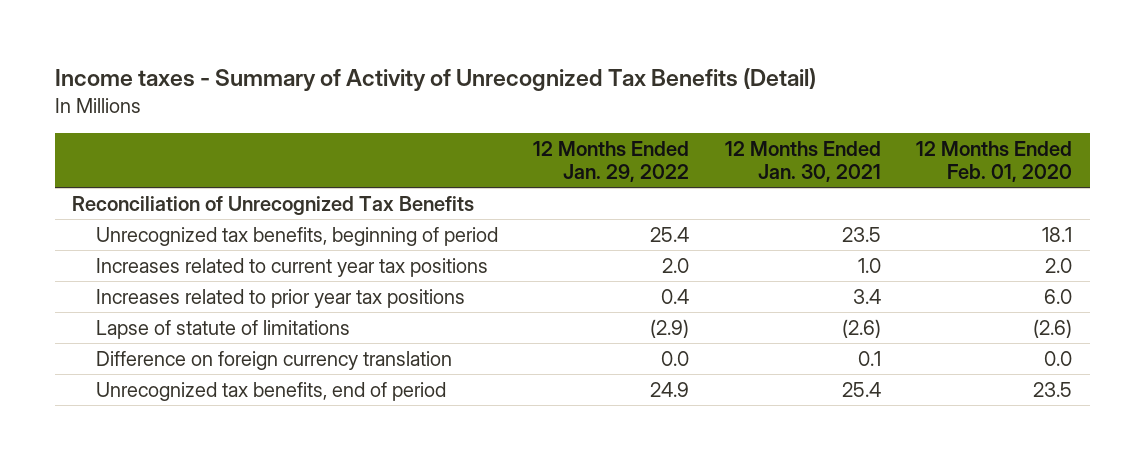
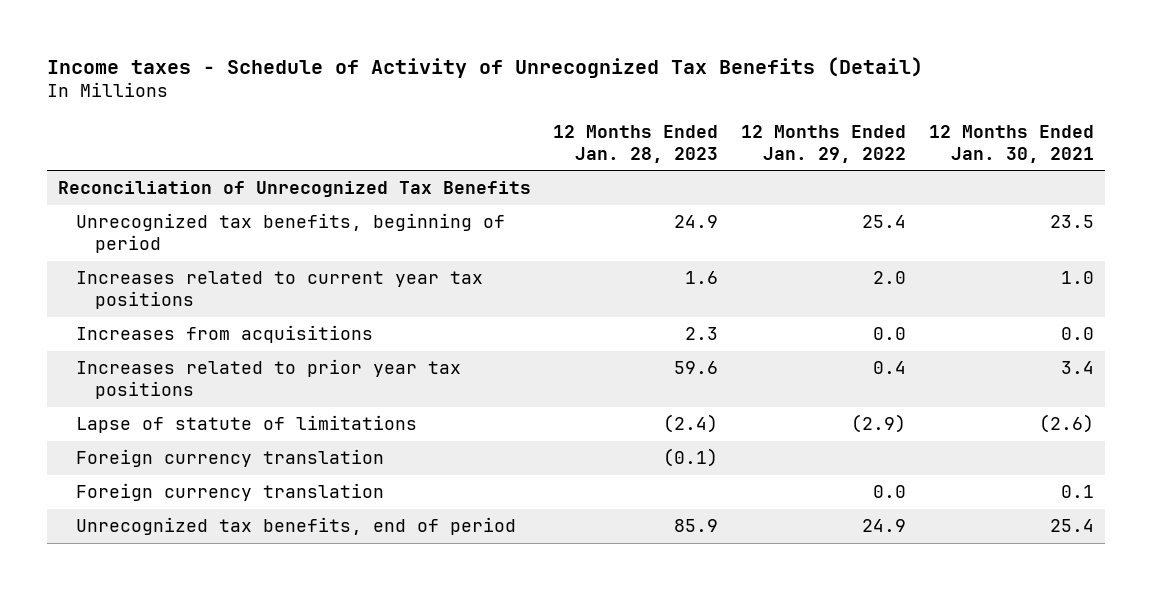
[54,67,816,91] Income taxes - Summary of Activity of Unrecognized Tax Benefits (Detail) -> [46,56,923,78] Income taxes - Schedule of Activity of Unrecognized Tax Benefits (Detail)
[915,140,1072,183] 12 Months Ended Feb. 01, 2020 -> none
none -> [553,124,719,163] 12 Months Ended Jan. 28, 2023
none -> [76,325,374,344] Increases from acquisitions
none -> [76,449,385,468] Foreign currency translation
[96,350,453,370] Difference on foreign currency translation -> [76,483,385,502] Foreign currency translation

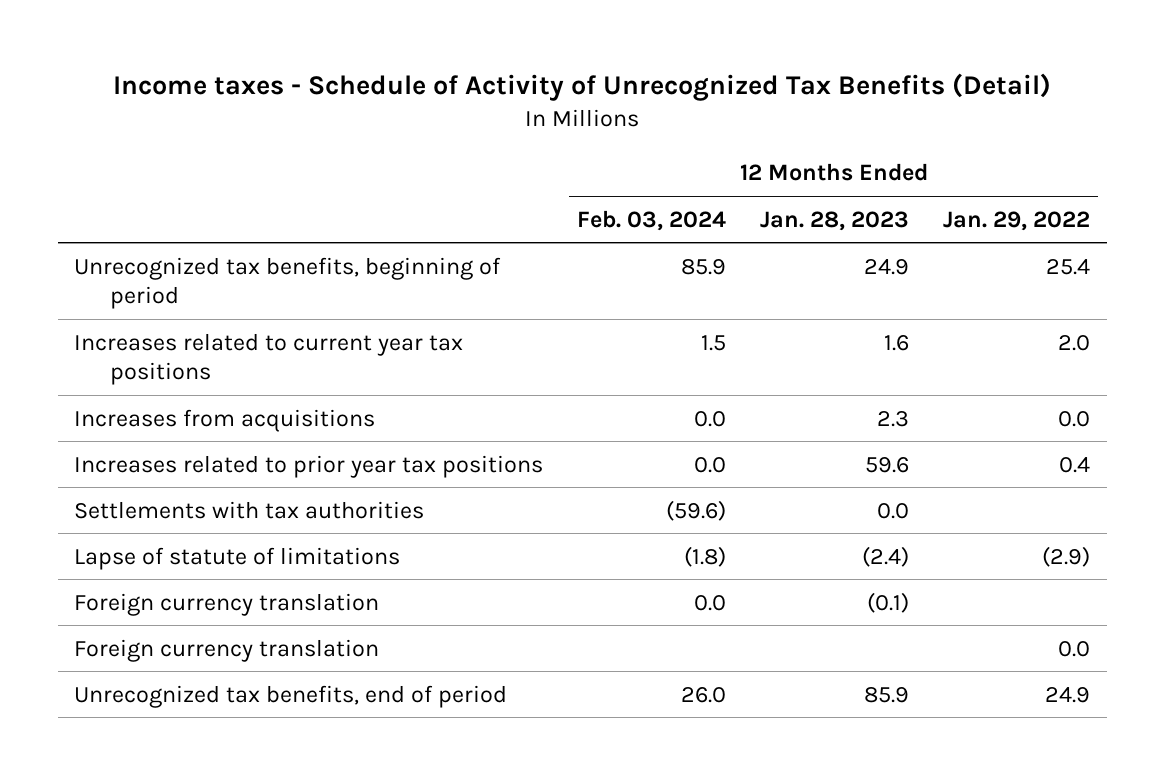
[928,124,1094,163] 12 Months Ended Jan. 30, 2021 -> none
none -> [577,209,727,231] Feb. 03, 2024
[57,181,531,198] Reconciliation of Unrecognized Tax Benefits -> none
none -> [74,500,425,519] Settlements with tax authorities

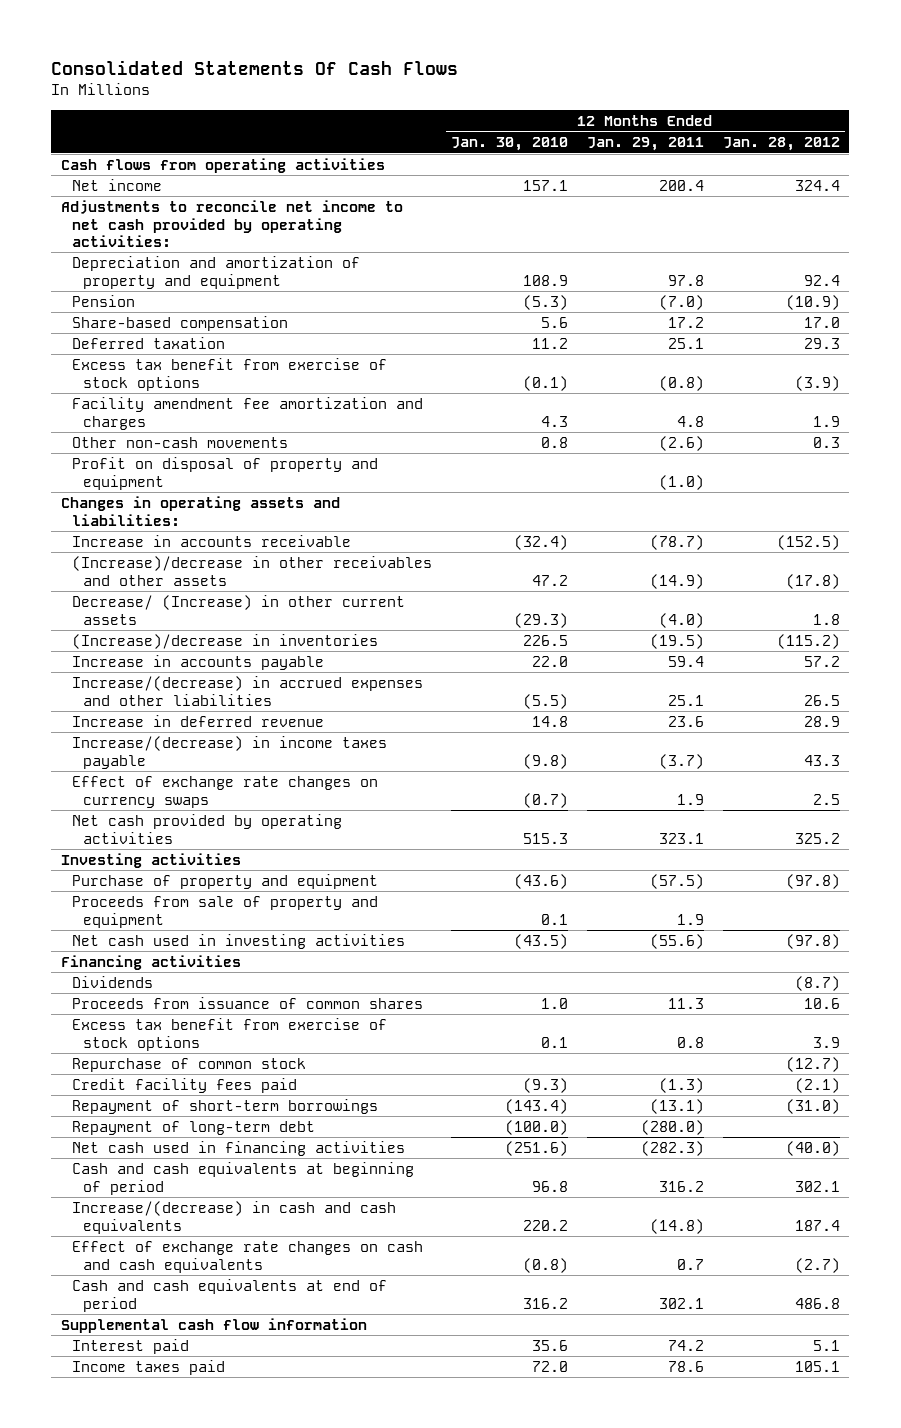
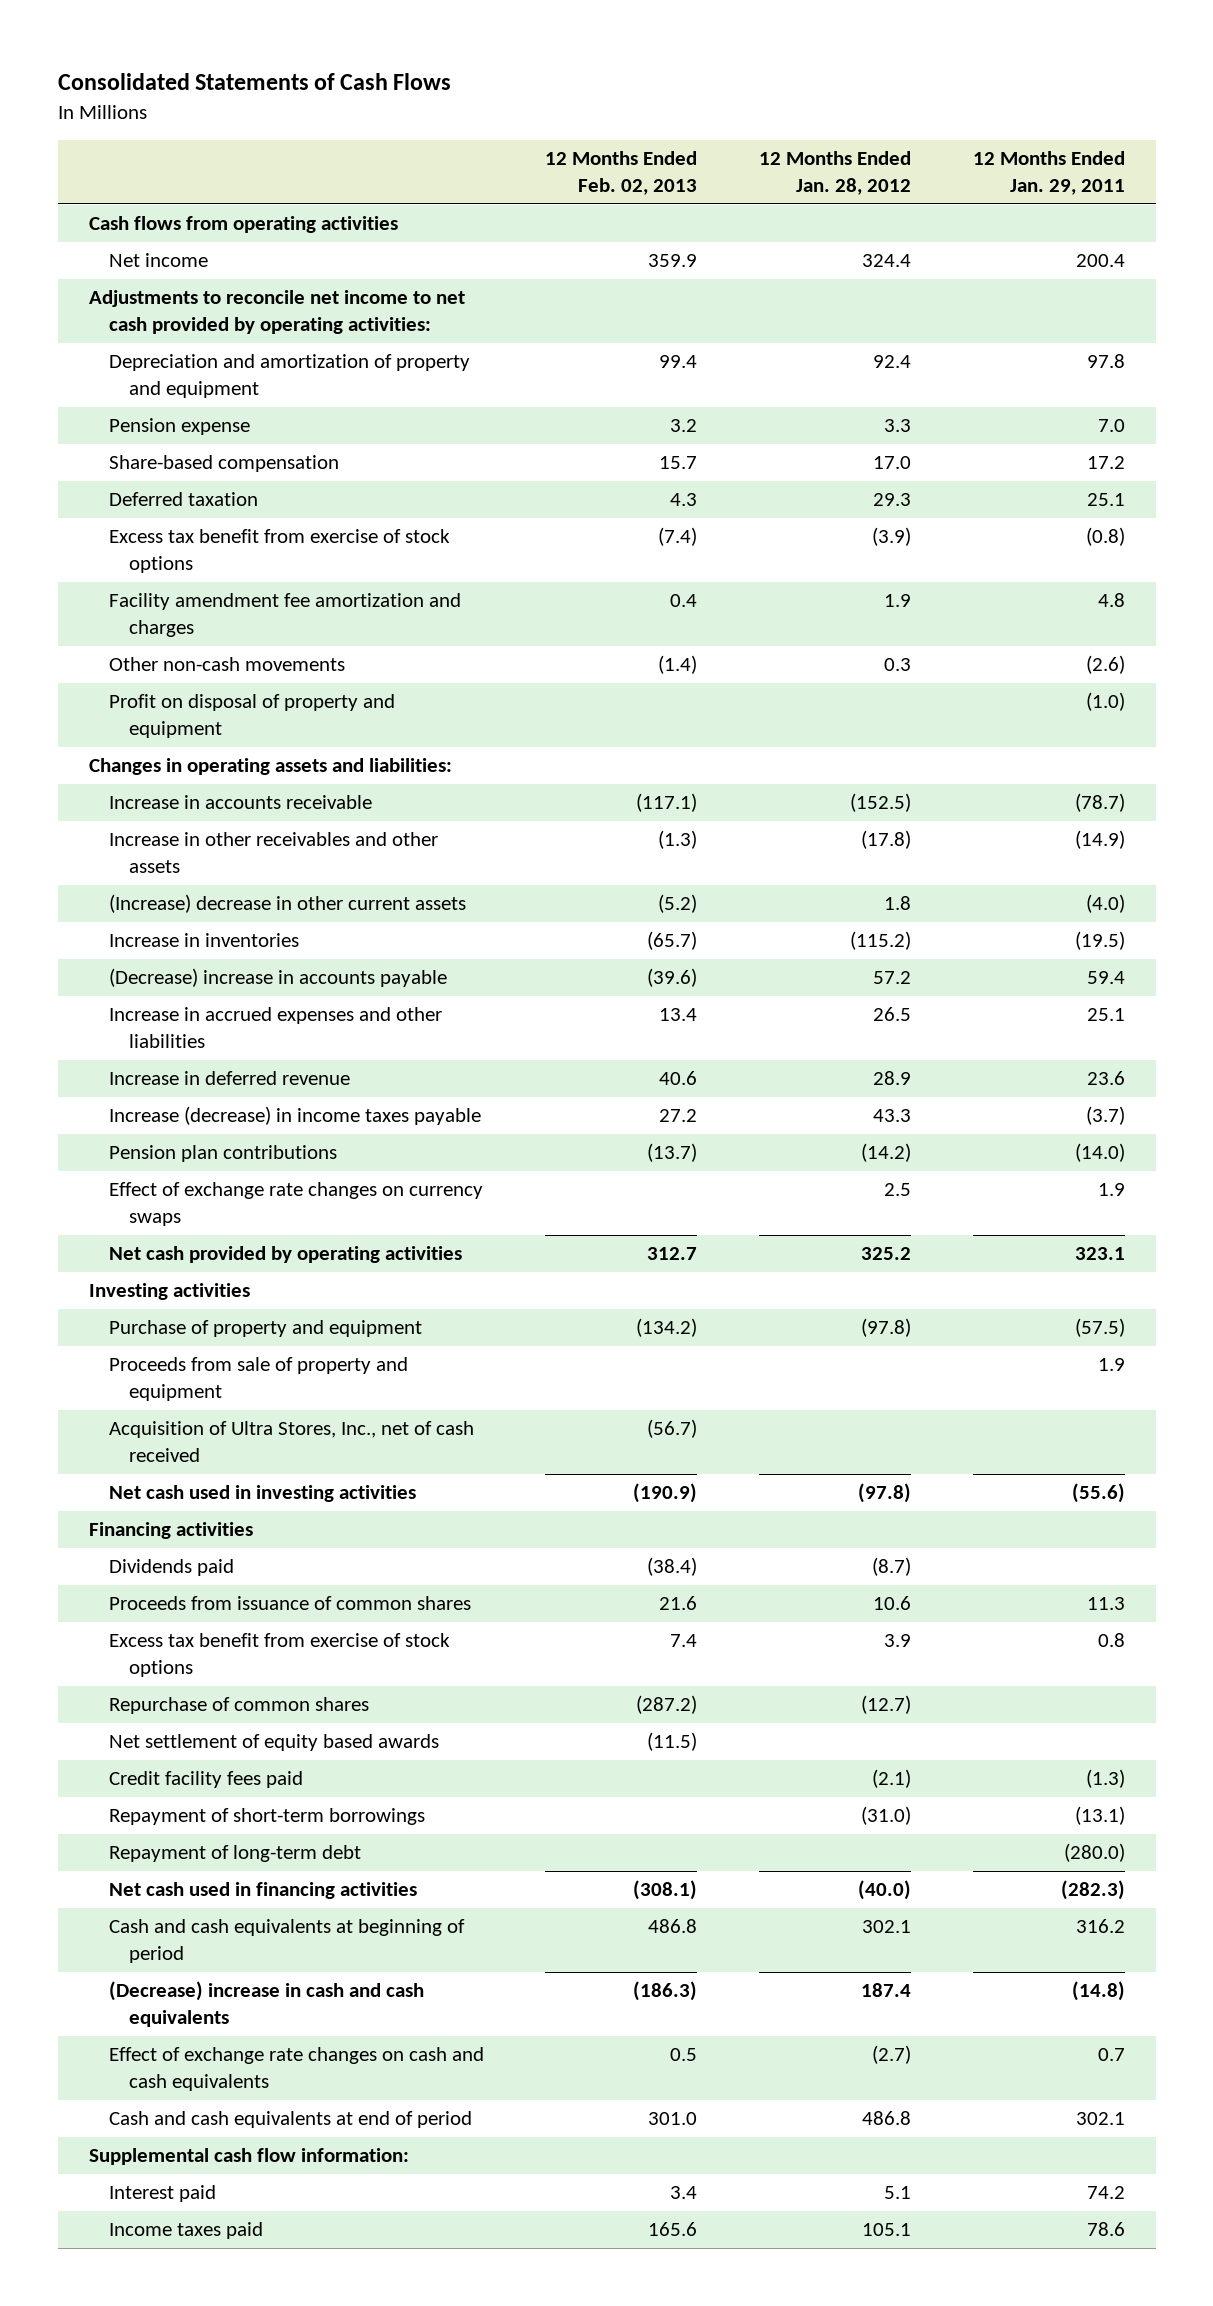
[51,59,459,75] Consolidated Statements Of Cash Flows -> [57,73,451,91] Consolidated Statements of Cash Flows
[450,137,568,152] Jan. 30, 2010 -> none
none -> [545,150,698,195] 12 Months Ended Feb. 02, 2013
[71,294,135,307] Pension -> [108,418,250,436] Pension expense
[658,294,704,310] (7.0) -> [1097,419,1125,433] 7.0
[785,294,840,310] (10.9) -> [884,419,912,433] 3.3
[71,555,432,586] (Increase)/decrease in other receivables and other assets -> [108,832,438,874] Increase in other receivables and other assets
[71,594,405,625] Decrease/ (Increase) in other current assets -> [108,894,466,914] (Increase) decrease in other current assets
[71,633,378,649] (Increase)/decrease in inventories -> [108,933,299,948] Increase in inventories
[71,654,324,670] Increase in accounts payable -> [108,968,447,988] (Decrease) increase in accounts payable
[71,675,423,706] Increase/(decrease) in accrued expenses and other liabilities -> [108,1007,442,1049] Increase in accrued expenses and other liabilities
[71,735,387,769] Increase/(decrease) in income taxes payable -> [108,1106,481,1126] Increase (decrease) in income taxes payable
none -> [108,1145,337,1163] Pension plan contributions
none -> [108,1421,474,1463] Acquisition of Ultra Stores, Inc., net of cash received
[71,975,153,988] Dividends -> [108,1559,234,1577] Dividends paid
[71,1057,306,1072] Repurchase of common stock -> [108,1697,369,1715] Repurchase of common shares
none -> [108,1734,439,1752] Net settlement of equity based awards
[71,1200,396,1234] Increase/(decrease) in cash and cash equivalents -> [108,1981,424,2028] (Decrease) increase in cash and cash equivalents
[60,1317,367,1333] Supplemental cash flow information -> [88,2148,409,2166] Supplemental cash flow information:

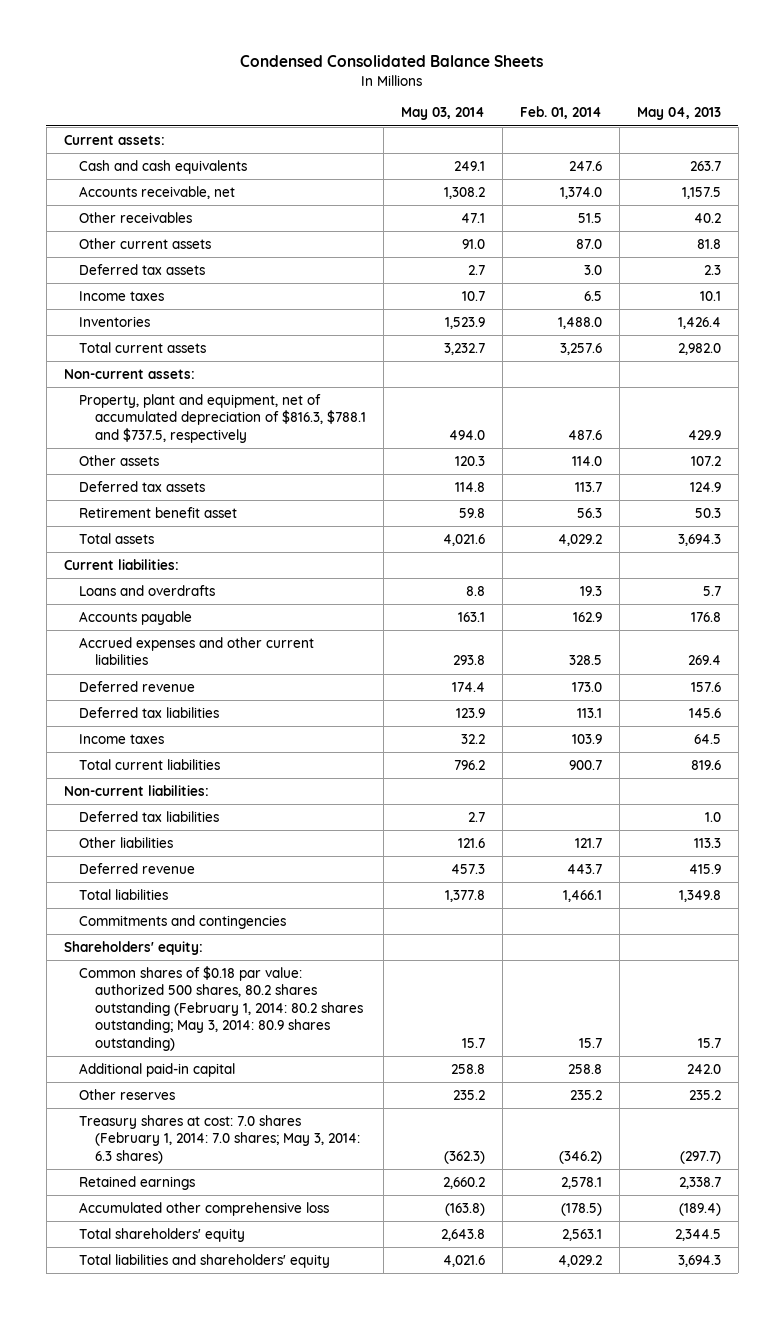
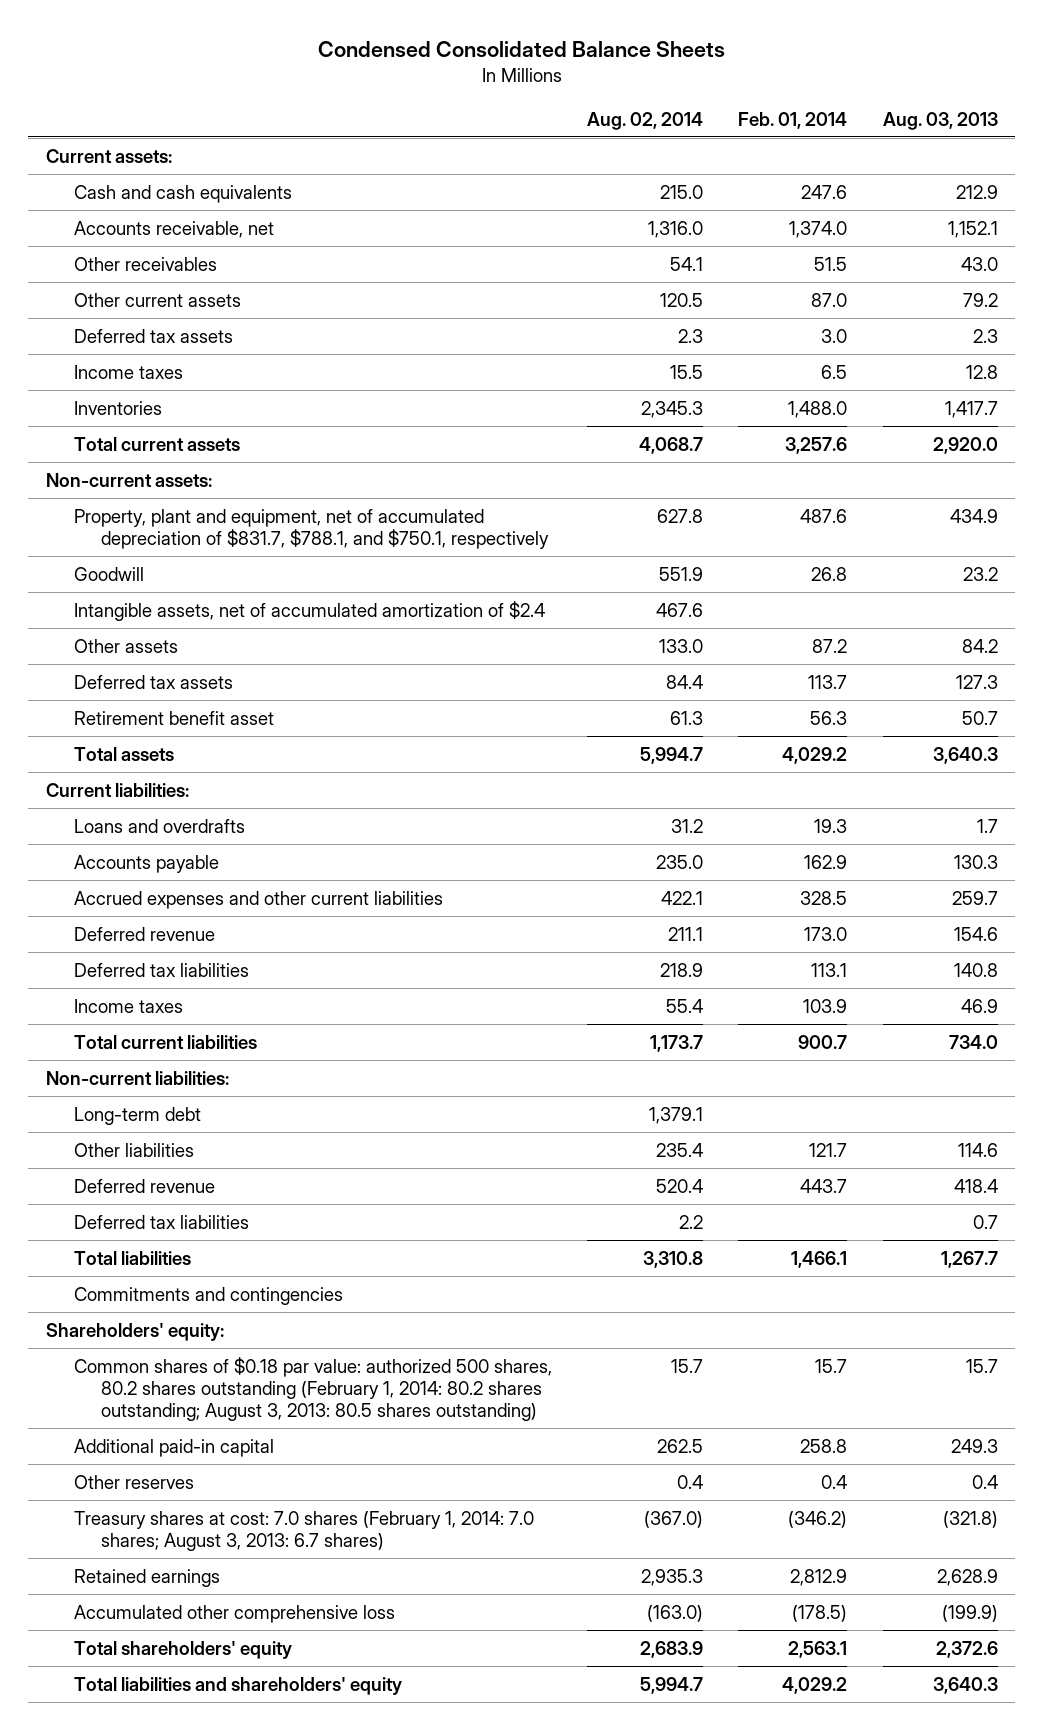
[401,107,486,121] May 03, 2014 -> none
[636,107,721,121] May 04, 2013 -> none
none -> [587,111,704,130] Aug. 02, 2014
none -> [882,111,998,130] Aug. 03, 2013
[79,393,367,443] Property, plant and equipment, net of accumulated depreciation of $816.3, $788.1 and $737.5, respectively -> [73,508,550,549] Property, plant and equipment, net of accumulated depreciation of $831.7, $788.1, and $750.1, respectively
none -> [73,566,144,581] Goodwill
none -> [73,600,545,621] Intangible assets, net of accumulated amortization of $2.4
[571,455,602,466] 114.0 -> [812,638,848,653] 87.2
none -> [73,1106,201,1125] Long-term debt
[79,810,220,822] Deferred tax liabilities -> [73,1214,249,1229] Deferred tax liabilities
[79,965,364,1051] Common shares of $0.18 par value: authorized 500 shares, 80.2 shares outstanding (February 1, 2014: 80.2 shares outstanding; May 3, 2014: 80.9 shares outstanding) -> [73,1356,552,1422] Common shares of $0.18 par value: authorized 500 shares, 80.2 shares outstanding (February 1, 2014: 80.2 shares outstanding; August 3, 2013: 80.5 shares outstanding)
[569,1089,602,1100] 235.2 -> [821,1474,848,1489] 0.4
[79,1114,361,1164] Treasury shares at cost: 7.0 shares (February 1, 2014: 7.0 shares; May 3, 2014: 6.3 shares) -> [73,1510,534,1551] Treasury shares at cost: 7.0 shares (February 1, 2014: 7.0 shares; August 3, 2013: 6.7 shares)
[560,1176,602,1189] 2,578.1 -> [790,1568,848,1586] 2,812.9

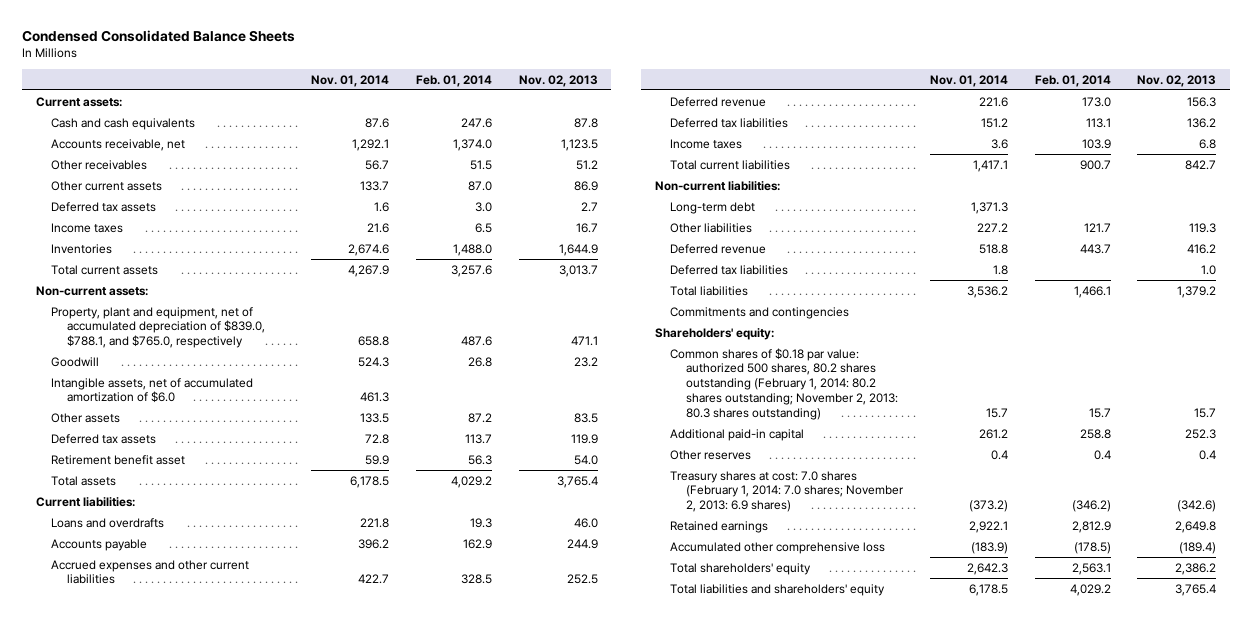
[587,111,704,130] Aug. 02, 2014 -> none
[882,111,998,130] Aug. 03, 2013 -> none
none -> [310,74,389,87] Nov. 01, 2014
none -> [518,74,598,87] Nov. 02, 2013
[73,508,550,549] Property, plant and equipment, net of accumulated depreciation of $831.7, $788.1, and $750.1, respectively -> [51,306,266,349] Property, plant and equipment, net of accumulated depreciation of $839.0, $788.1, and $765.0, respectively
[73,600,545,621] Intangible assets, net of accumulated amortization of $2.4 -> [51,377,254,404] Intangible assets, net of accumulated amortization of $6.0
[73,1356,552,1422] Common shares of $0.18 par value: authorized 500 shares, 80.2 shares outstanding (February 1, 2014: 80.2 shares outstanding; August 3, 2013: 80.5 shares outstanding) -> [670,347,899,420] Common shares of $0.18 par value: authorized 500 shares, 80.2 shares outstanding (February 1, 2014: 80.2 shares outstanding; November 2, 2013: 80.3 shares outstanding)
[73,1510,534,1551] Treasury shares at cost: 7.0 shares (February 1, 2014: 7.0 shares; August 3, 2013: 6.7 shares) -> [670,470,905,513] Treasury shares at cost: 7.0 shares (February 1, 2014: 7.0 shares; November 2, 2013: 6.9 shares)

